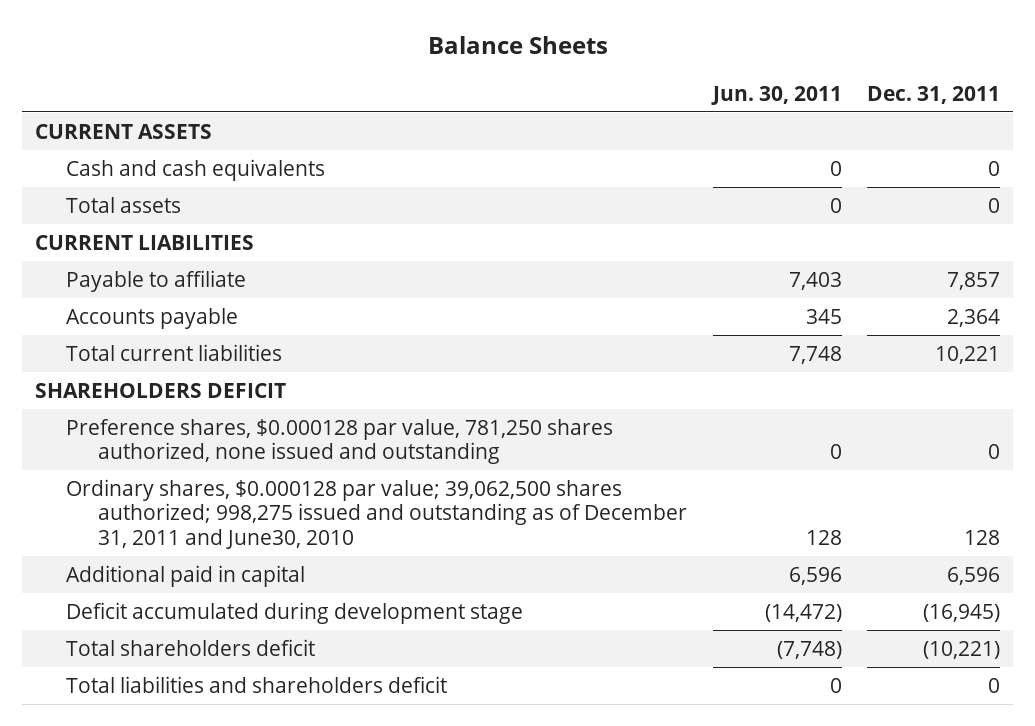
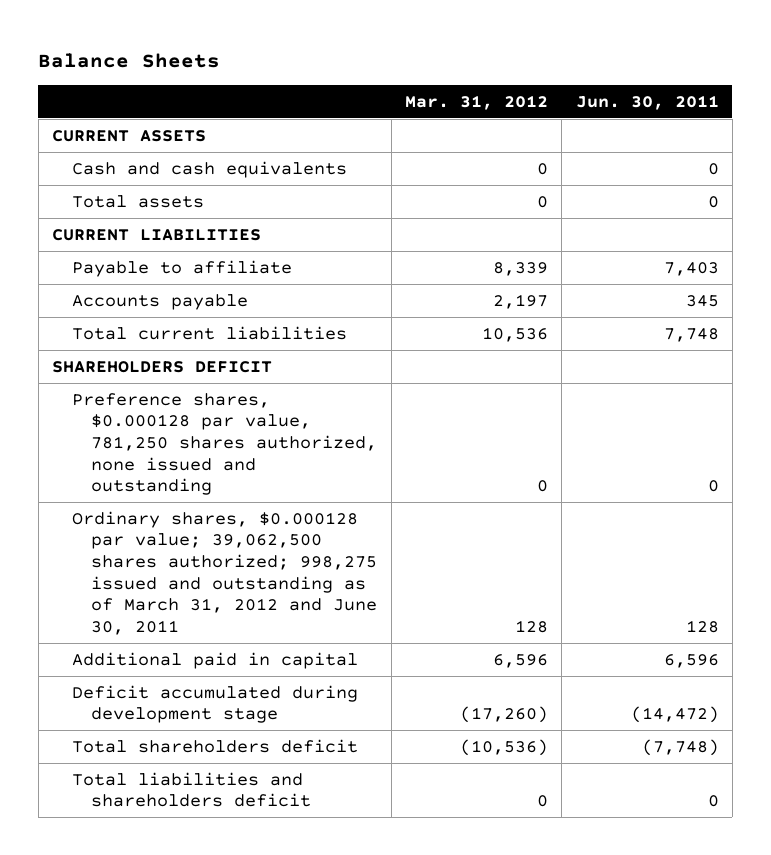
[867,85,1001,104] Dec. 31, 2011 -> none
none -> [404,94,548,110] Mar. 31, 2012
[66,478,688,549] Ordinary shares, $0.000128 par value; 39,062,500 shares authorized; 998,275 issued and outstanding as of December 31, 2011 and June30, 2010 -> [71,510,378,635] Ordinary shares, $0.000128 par value; 39,062,500 shares authorized; 998,275 issued and outstanding as of March 31, 2012 and June 30, 2011

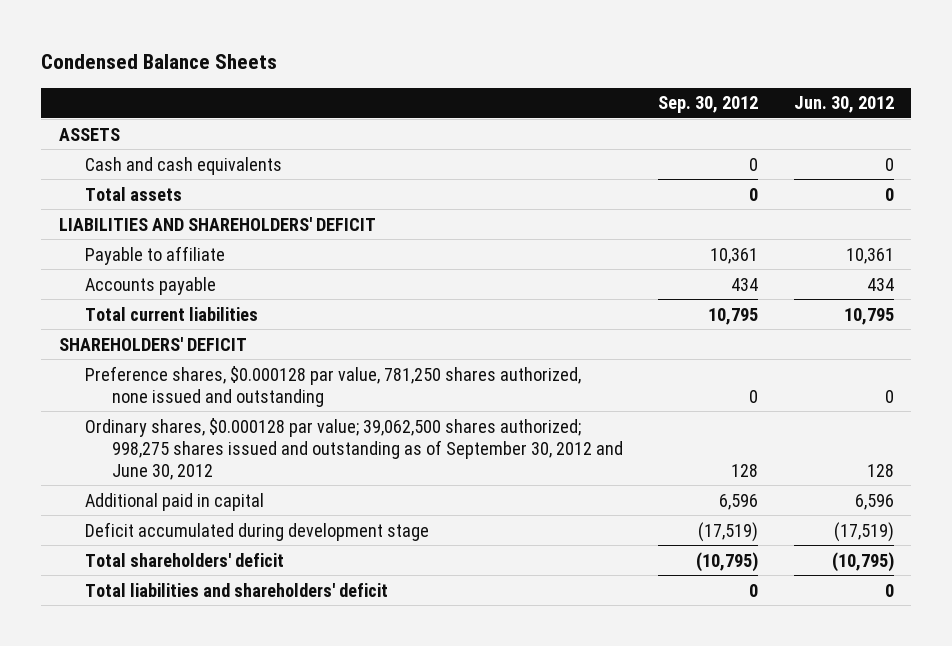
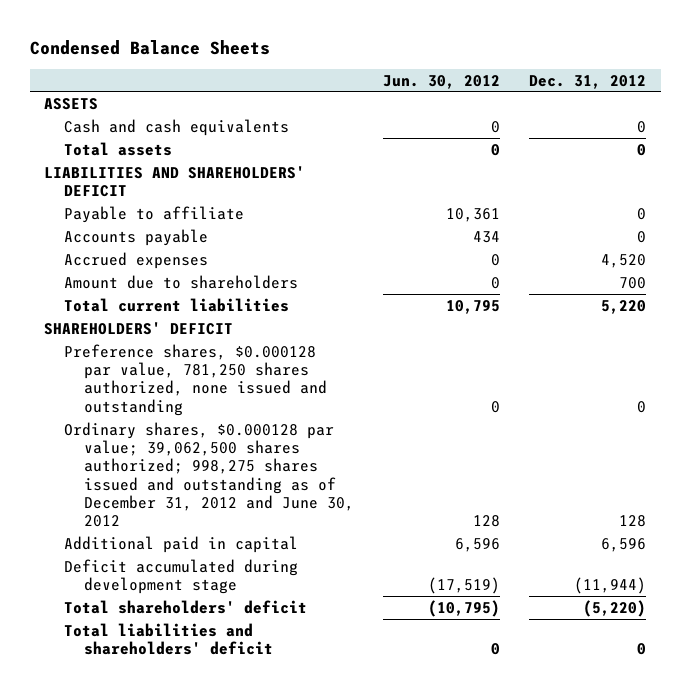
[658,96,759,114] Sep. 30, 2012 -> none
none -> [528,74,646,89] Dec. 31, 2012
none -> [64,251,209,269] Accrued expenses
none -> [64,274,299,289] Amount due to shareholders
[85,417,624,480] Ordinary shares, $0.000128 par value; 39,062,500 shares authorized; 998,275 shares issued and outstanding as of September 30, 2012 and June 30, 2012 -> [64,421,354,528] Ordinary shares, $0.000128 par value; 39,062,500 shares authorized; 998,275 shares issued and outstanding as of December 31, 2012 and June 30, 2012

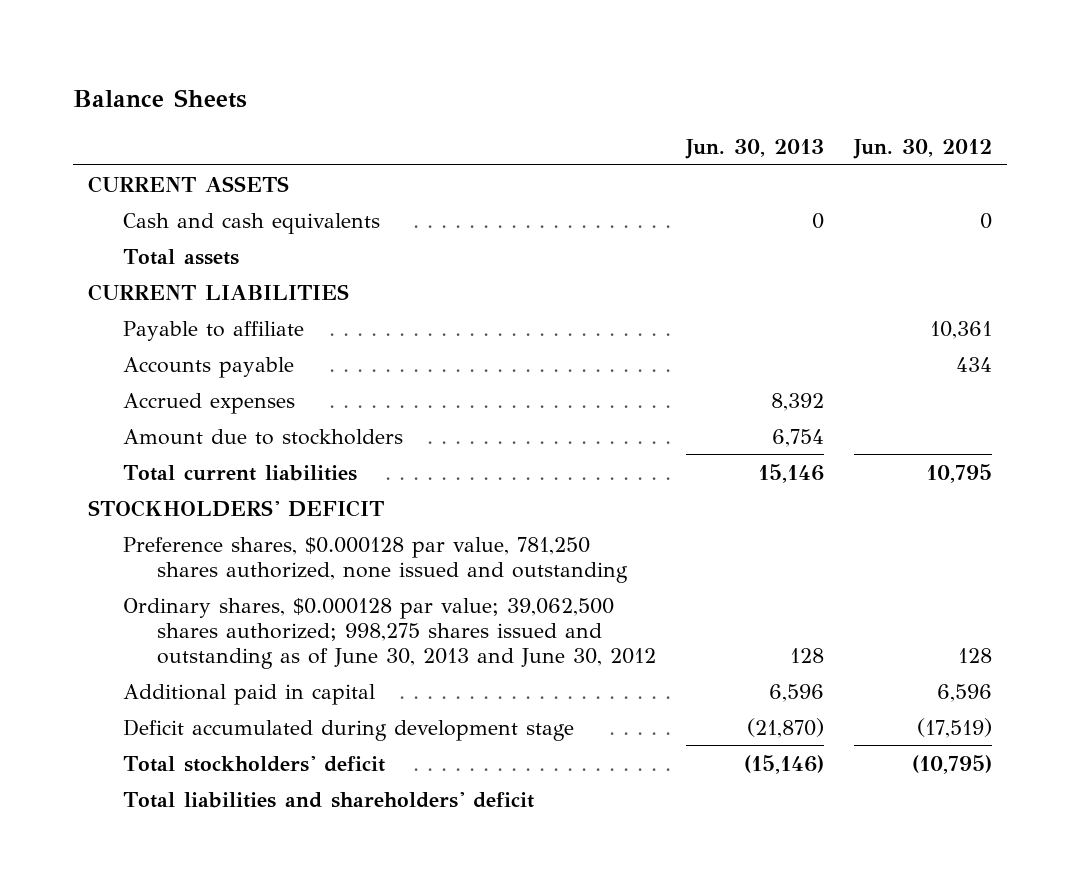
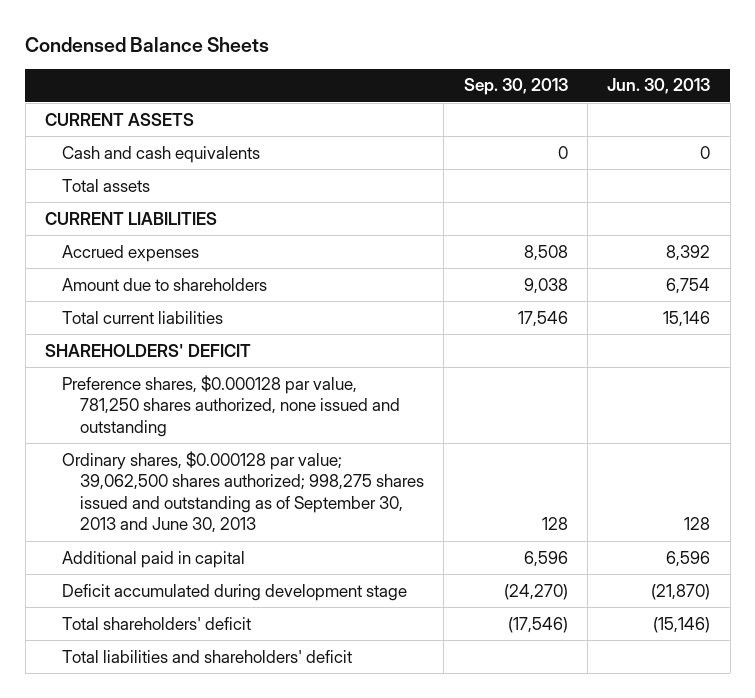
[73,88,248,108] Balance Sheets -> [25,36,270,52] Condensed Balance Sheets
[853,138,993,159] Jun. 30, 2012 -> none
none -> [463,78,568,96] Sep. 30, 2013
[122,320,304,341] Payable to affiliate -> none
[122,356,294,378] Accounts payable -> none
[122,428,403,445] Amount due to stockholders -> [62,277,268,291] Amount due to shareholders
[88,499,385,517] STOCKHOLDERS' DEFICIT -> [44,343,251,357] SHAREHOLDERS' DEFICIT
[122,597,656,669] Ordinary shares, $0.000128 par value; 39,062,500 shares authorized; 998,275 shares issued and outstanding as of June 30, 2013 and June 30, 2012 -> [62,450,424,534] Ordinary shares, $0.000128 par value; 39,062,500 shares authorized; 998,275 shares issued and outstanding as of September 30, 2013 and June 30, 2013
[122,754,385,772] Total stockholders' deficit -> [62,616,252,630] Total shareholders' deficit

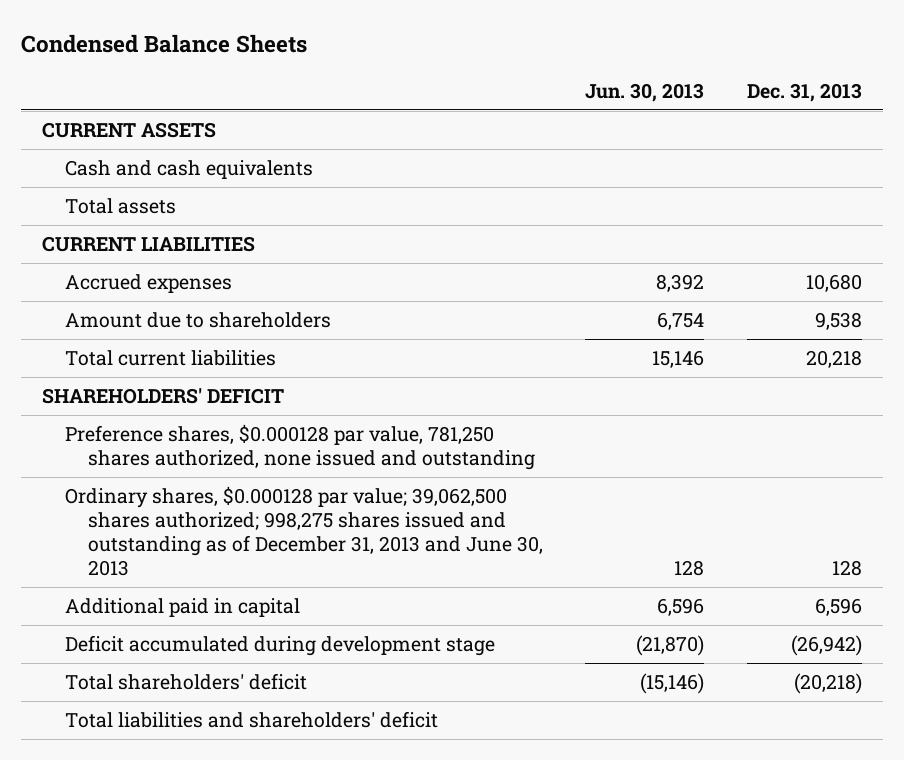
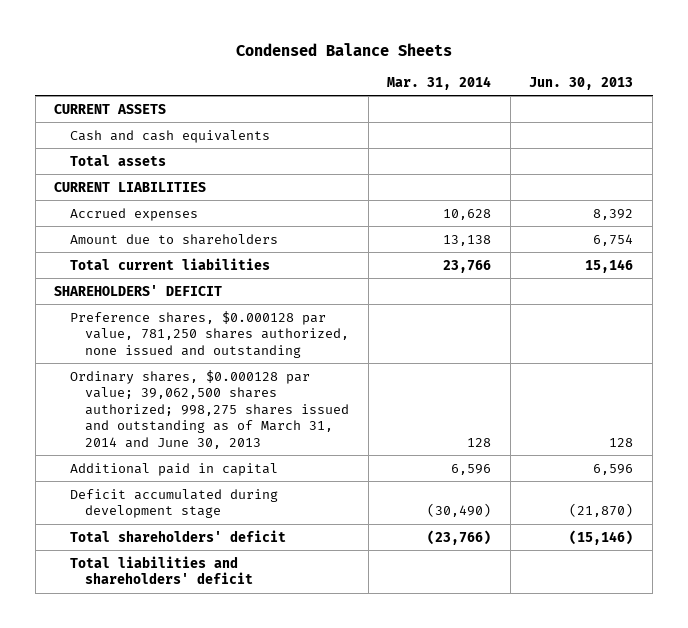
[746,82,862,102] Dec. 31, 2013 -> none
none -> [387,75,492,90] Mar. 31, 2014
[65,486,544,576] Ordinary shares, $0.000128 par value; 39,062,500 shares authorized; 998,275 shares issued and outstanding as of December 31, 2013 and June 30, 2013 -> [69,369,349,449] Ordinary shares, $0.000128 par value; 39,062,500 shares authorized; 998,275 shares issued and outstanding as of March 31, 2014 and June 30, 2013

